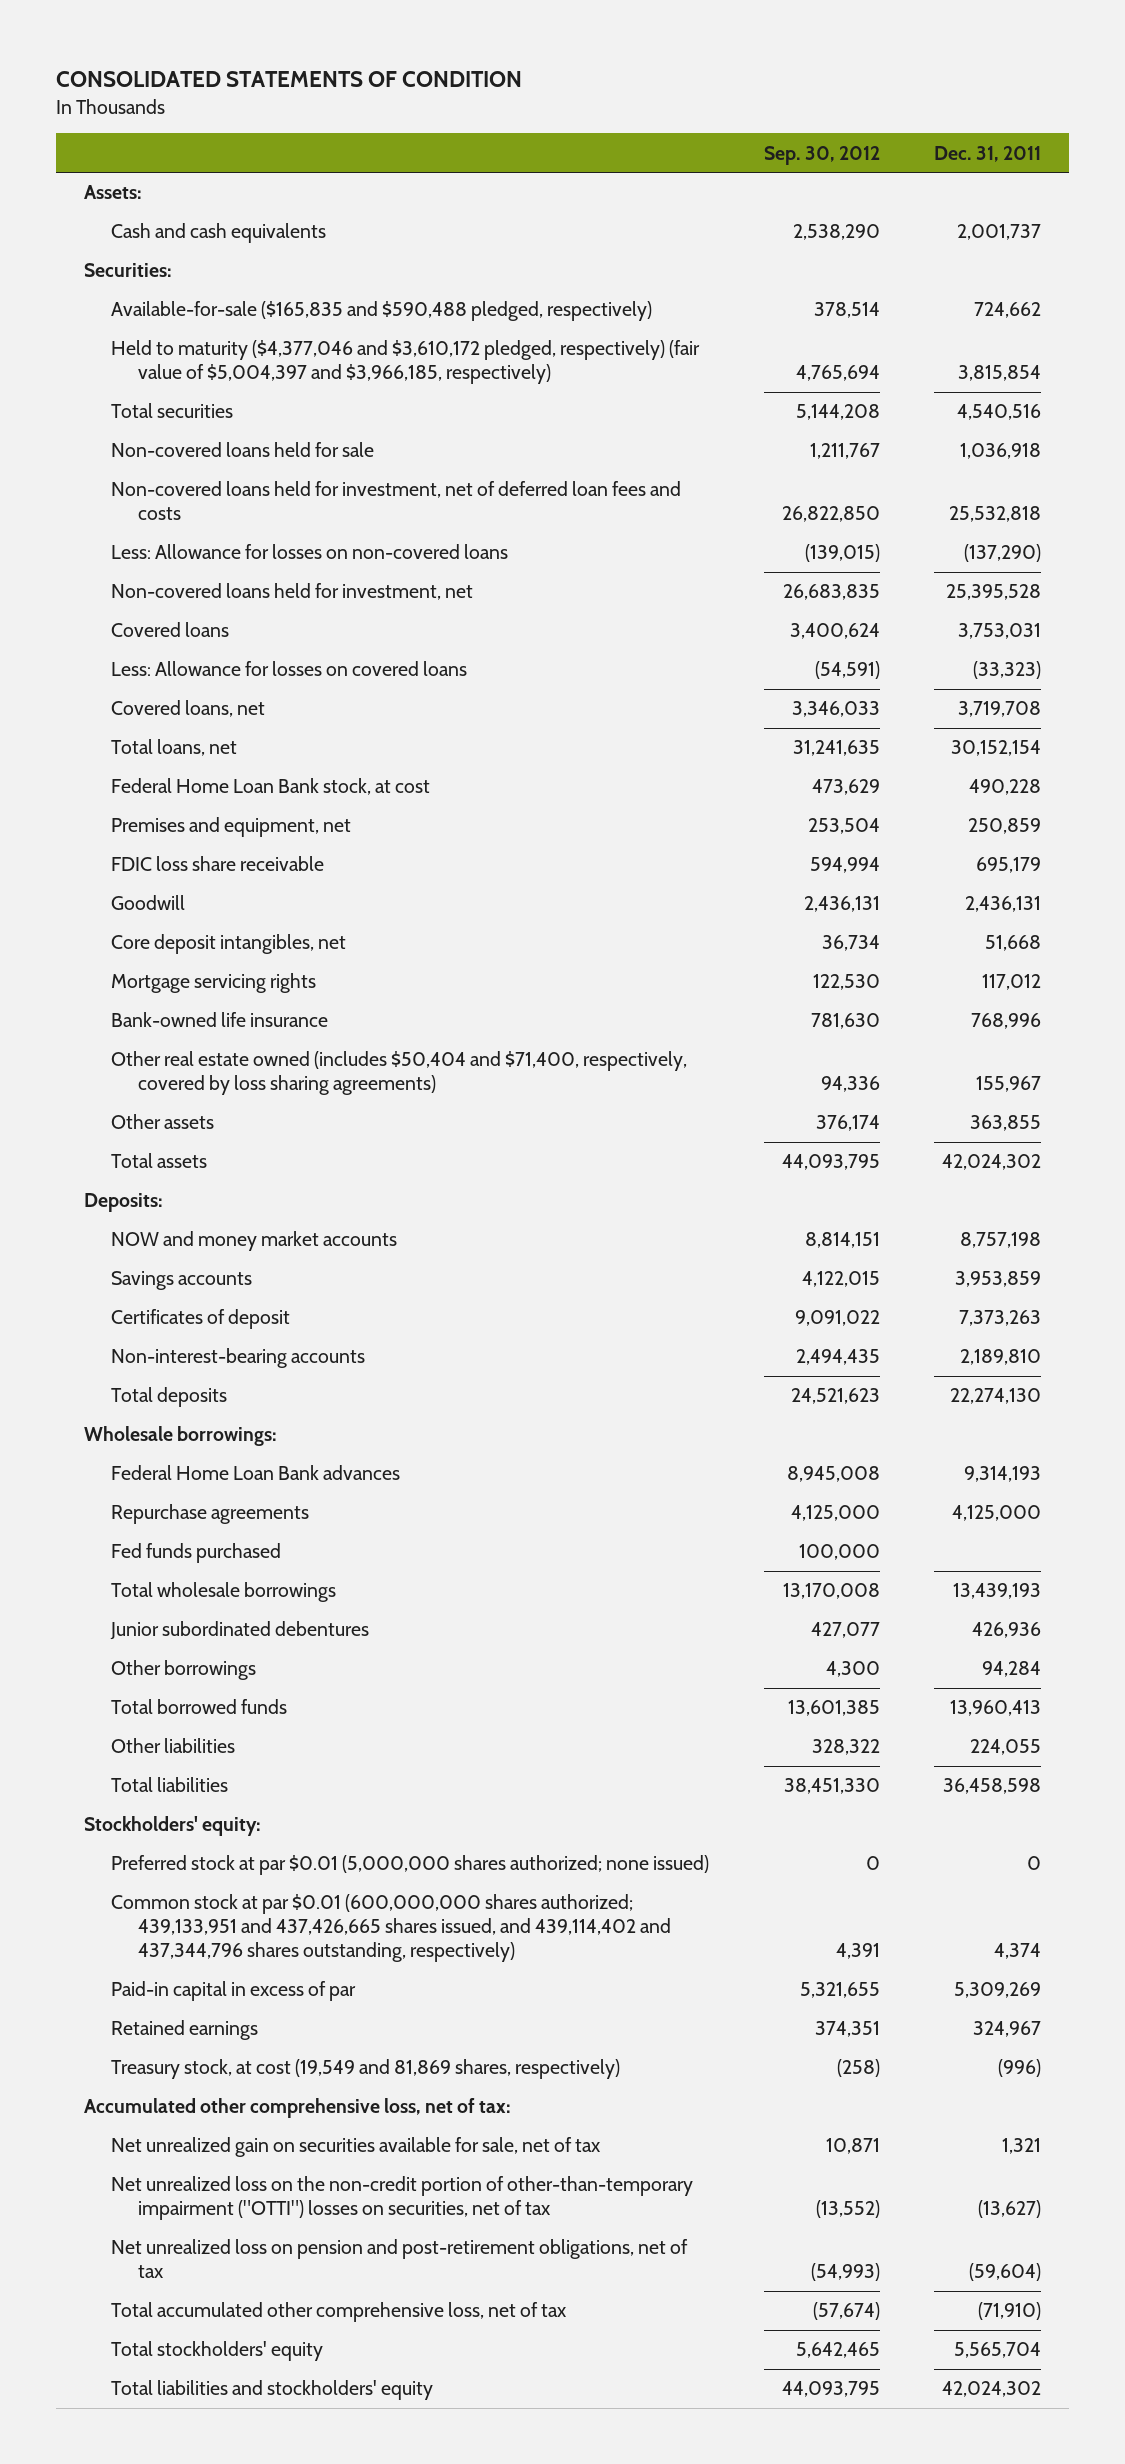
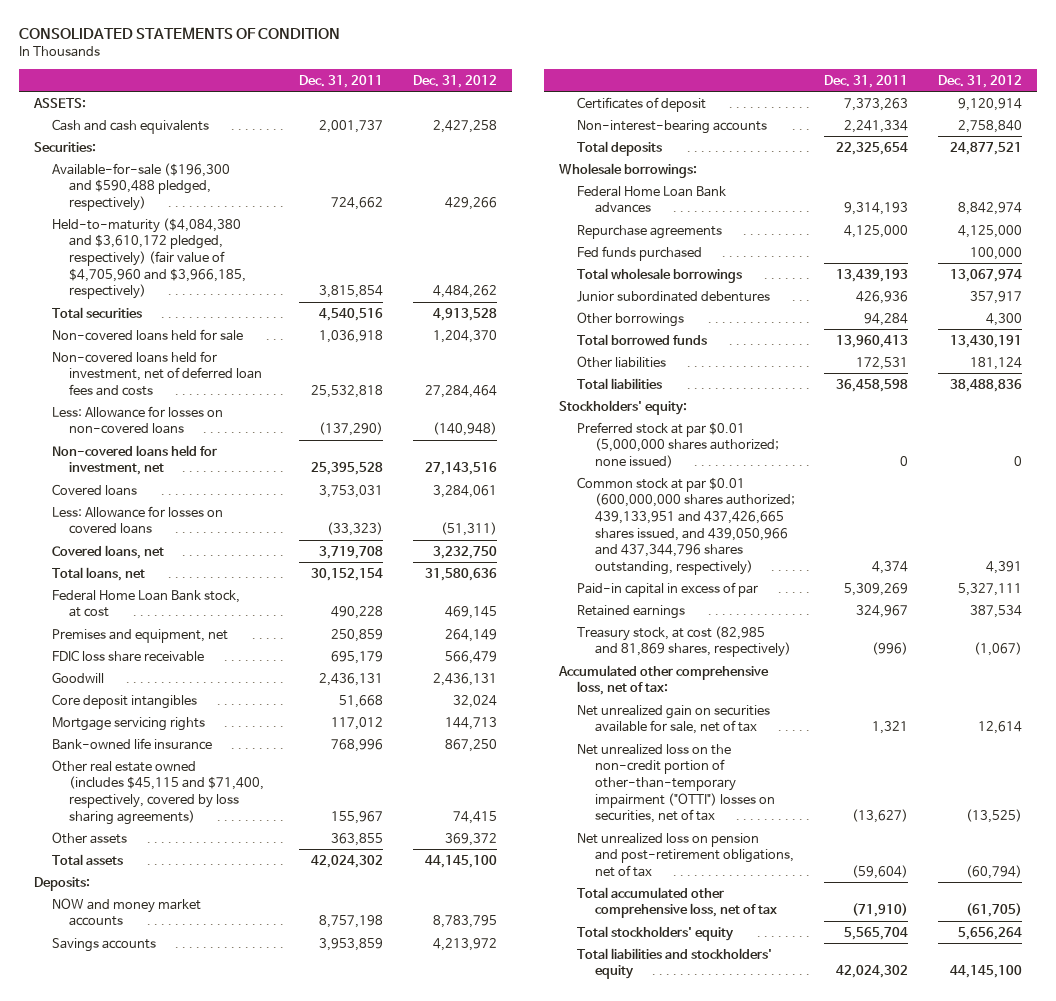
[763,145,880,165] Sep. 30, 2012 -> none
none -> [413,74,498,88] Dec. 31, 2012
[83,185,142,200] Assets: -> [32,97,86,108] ASSETS:
[110,301,652,322] Available-for-sale ($165,835 and $590,488 pledged, respectively) -> [51,162,230,212] Available-for-sale ($196,300 and $590,488 pledged, respectively)
[110,340,700,385] Held to maturity ($4,377,046 and $3,610,172 pledged, respectively) (fair value of $5,004,397 and $3,966,185, respectively) -> [51,217,247,300] Held-to-maturity ($4,084,380 and $3,610,172 pledged, respectively) (fair value of $4,705,960 and $3,966,185, respectively)
[110,934,346,955] Core deposit intangibles, net -> [51,693,197,709] Core deposit intangibles
[110,1051,687,1096] Other real estate owned (includes $50,404 and $71,400, respectively, covered by loss sharing agreements) -> [51,759,265,825] Other real estate owned (includes $45,115 and $71,400, respectively, covered by loss sharing agreements)
[960,1349,1042,1366] 2,189,810 -> [844,119,909,133] 2,241,334
[950,1388,1042,1405] 22,274,130 -> [836,141,909,155] 22,325,654
[970,1739,1042,1756] 224,055 -> [856,356,909,370] 172,531
[110,1894,671,1963] Common stock at par $0.01 (600,000,000 shares authorized; 439,133,951 and 437,426,665 shares issued, and 439,114,402 and 437,344,796 shares outstanding, respectively) -> [576,476,795,576] Common stock at par $0.01 (600,000,000 shares authorized; 439,133,951 and 437,426,665 shares issued, and 439,050,966 and 437,344,796 shares outstanding, respectively)
[110,2059,620,2080] Treasury stock, at cost (19,549 and 81,869 shares, respectively) -> [576,625,791,658] Treasury stock, at cost (82,985 and 81,869 shares, respectively)

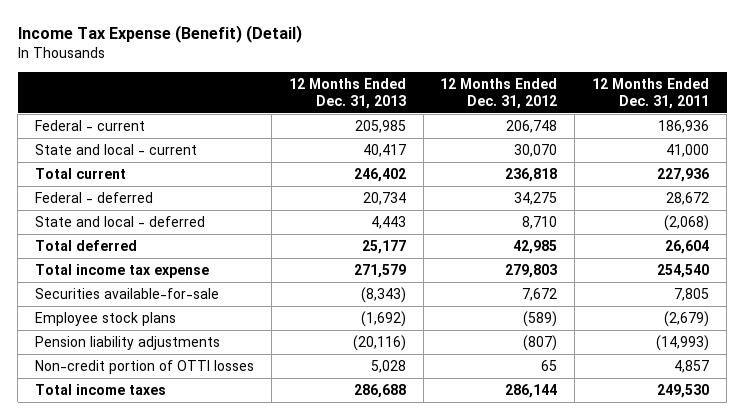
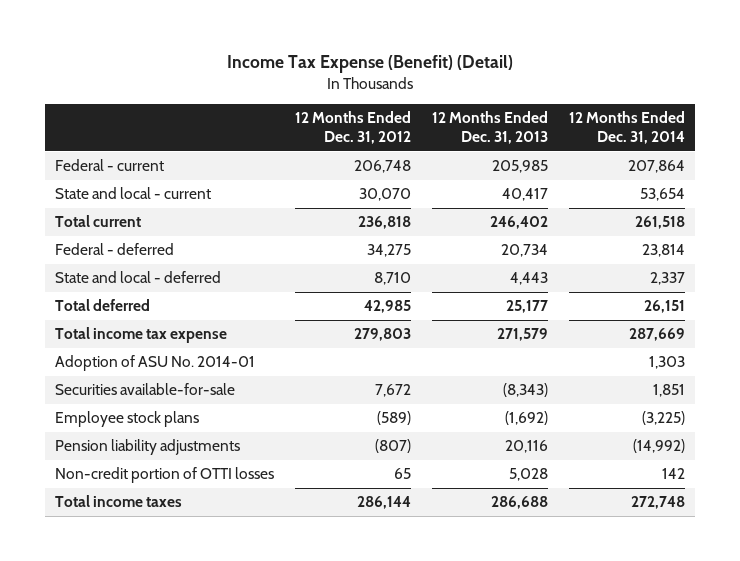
[592,78,710,109] 12 Months Ended Dec. 31, 2011 -> none
none -> [568,111,685,145] 12 Months Ended Dec. 31, 2014
none -> [55,355,256,372] Adoption of ASU No. 2014-01
[352,334,406,351] (20,116) -> [504,440,548,454] 20,116

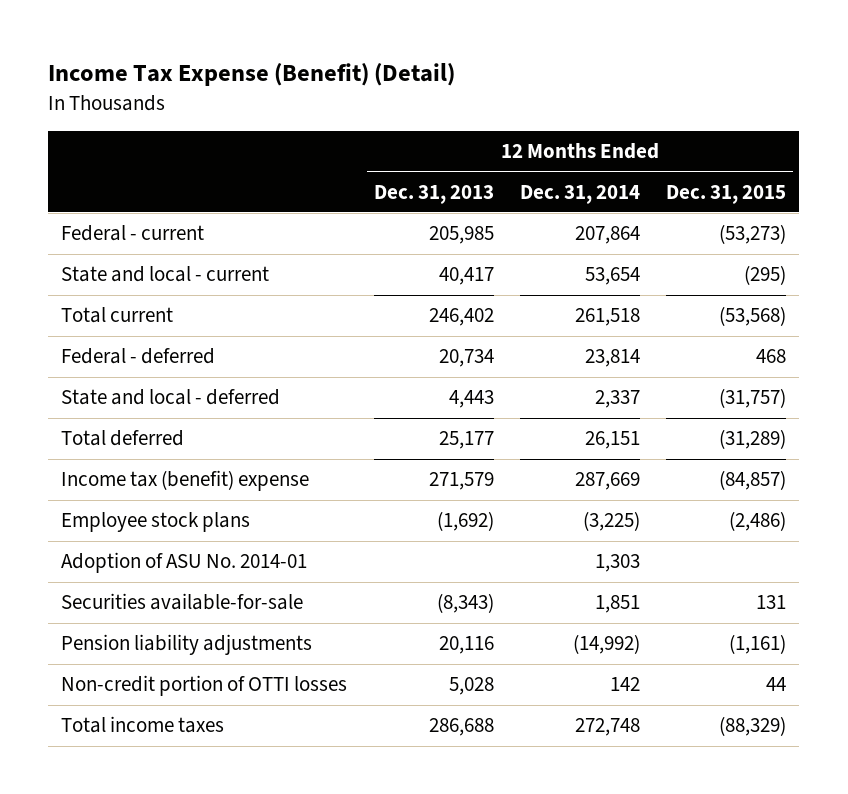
[294,111,411,145] 12 Months Ended Dec. 31, 2012 -> none
none -> [666,184,787,204] Dec. 31, 2015
[55,327,228,344] Total income tax expense -> [61,470,310,492] Income tax (benefit) expense
[55,411,200,428] Employee stock plans -> [61,512,251,533] Employee stock plans

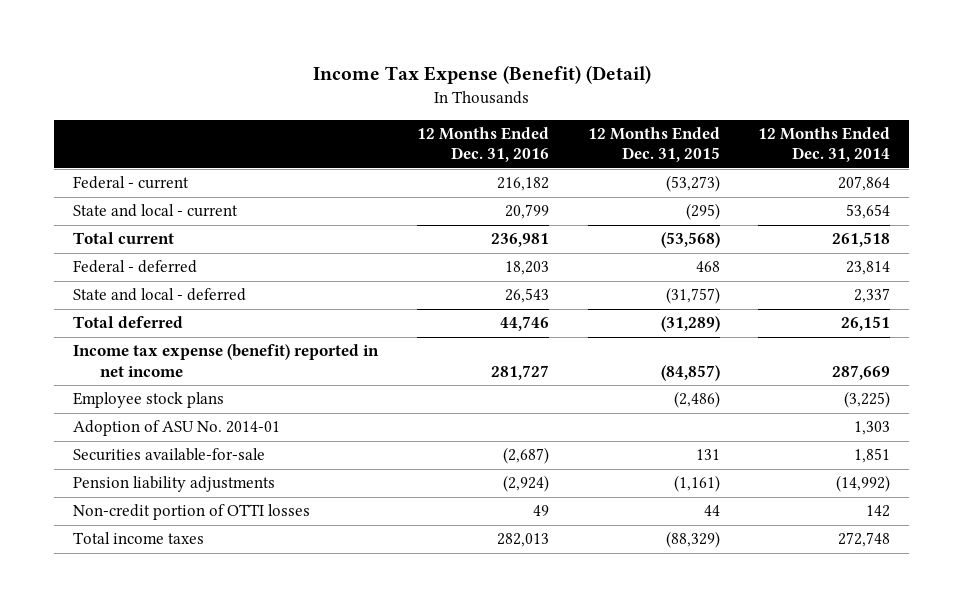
[373,184,494,204] Dec. 31, 2013 -> none
none -> [416,127,549,163] 12 Months Ended Dec. 31, 2016
[61,470,310,492] Income tax (benefit) expense -> [73,344,380,377] Income tax expense (benefit) reported in net income

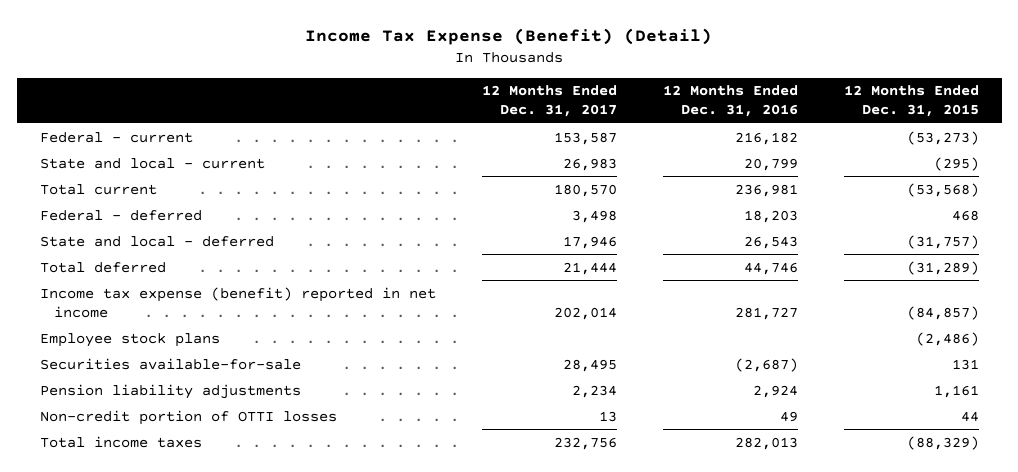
[758,127,891,163] 12 Months Ended Dec. 31, 2014 -> none
none -> [481,85,617,118] 12 Months Ended Dec. 31, 2017
[73,420,281,437] Adoption of ASU No. 2014-01 -> none
[502,475,549,493] (2,924) -> [752,384,798,398] 2,924
[673,475,720,493] (1,161) -> [933,384,979,398] 1,161

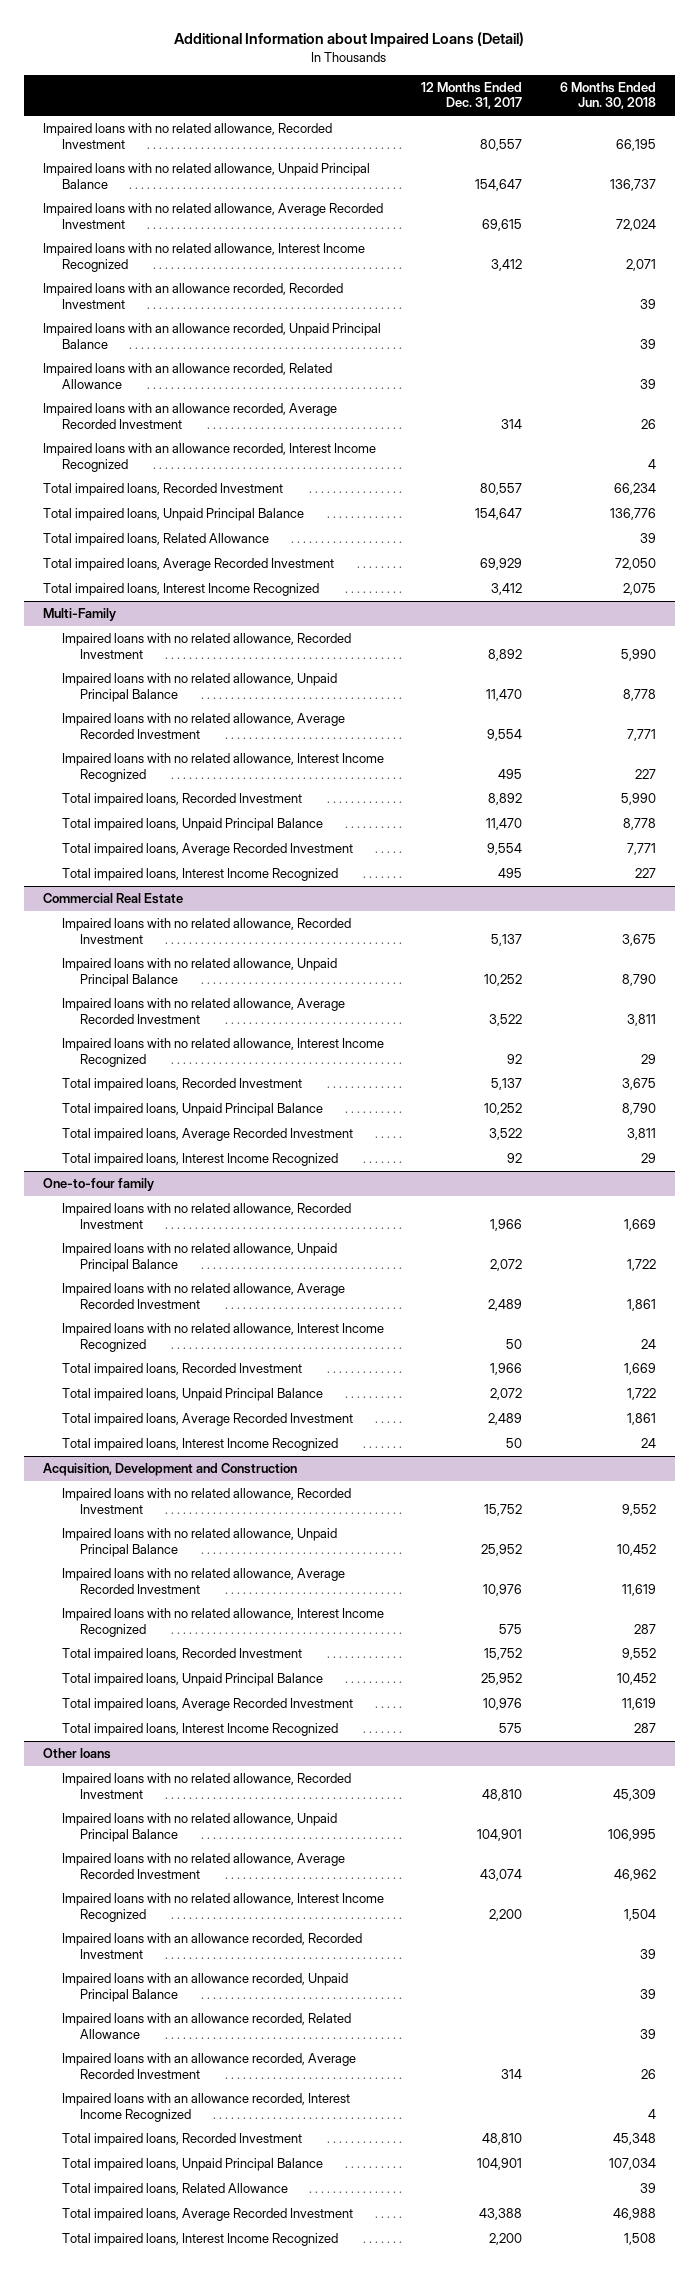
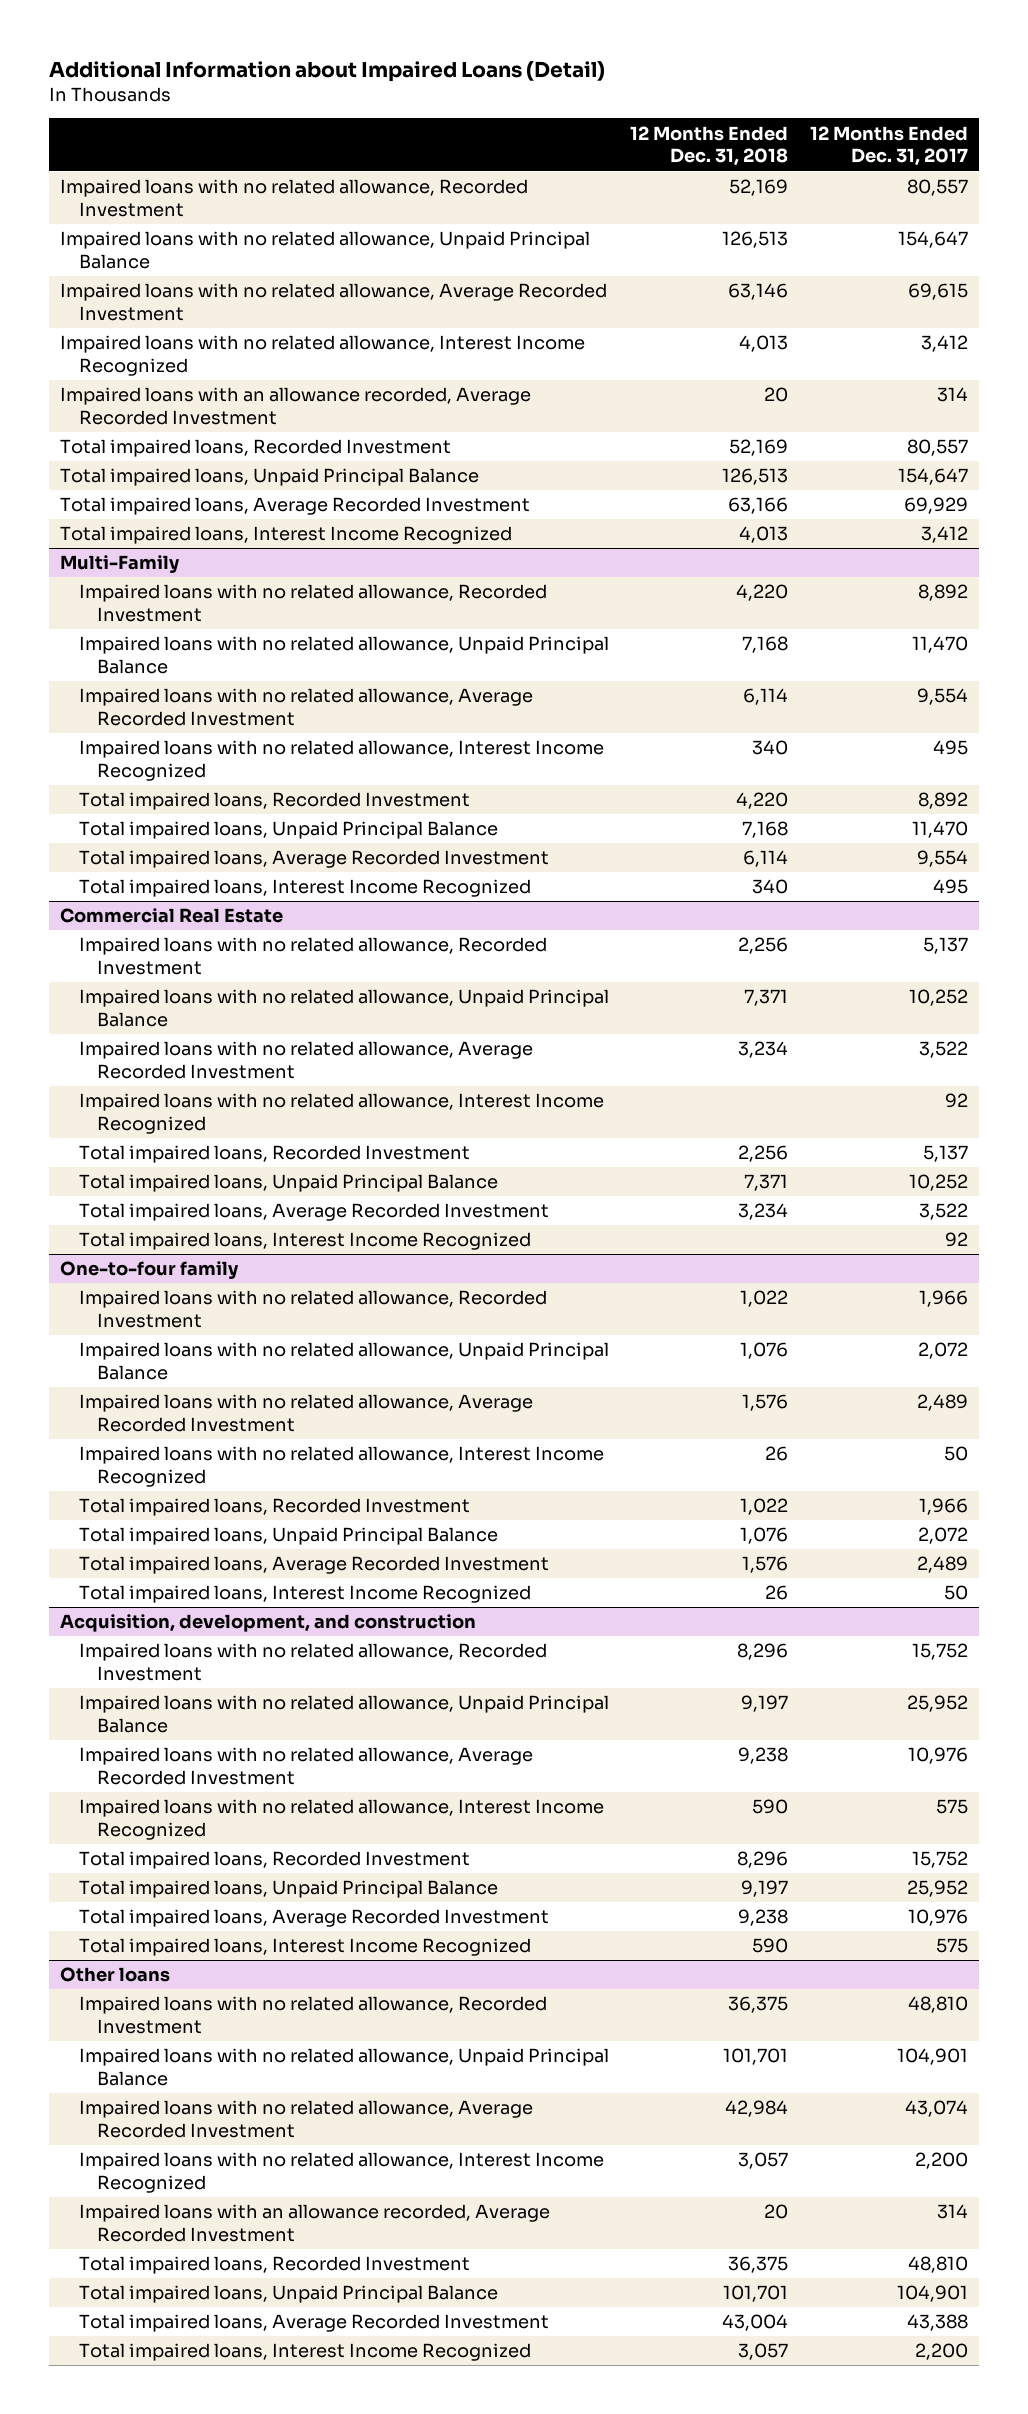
[559,82,656,110] 6 Months Ended Jun. 30, 2018 -> none
none -> [630,125,789,167] 12 Months Ended Dec. 31, 2018
[42,283,343,309] Impaired loans with an allowance recorded, Recorded Investment -> none
[42,323,381,349] Impaired loans with an allowance recorded, Unpaid Principal Balance -> none
[42,363,332,389] Impaired loans with an allowance recorded, Related Allowance -> none
[42,443,376,472] Impaired loans with an allowance recorded, Interest Income Recognized -> none
[42,533,269,547] Total impaired loans, Related Allowance -> none
[42,1463,297,1477] Acquisition, Development and Construction -> [59,1614,476,1633] Acquisition, development, and construction
[61,1933,362,1959] Impaired loans with an allowance recorded, Recorded Investment -> none
[61,1973,348,2002] Impaired loans with an allowance recorded, Unpaid Principal Balance -> none
[61,2013,351,2039] Impaired loans with an allowance recorded, Related Allowance -> none
[61,2093,350,2122] Impaired loans with an allowance recorded, Interest Income Recognized -> none
[61,2183,288,2197] Total impaired loans, Related Allowance -> none

